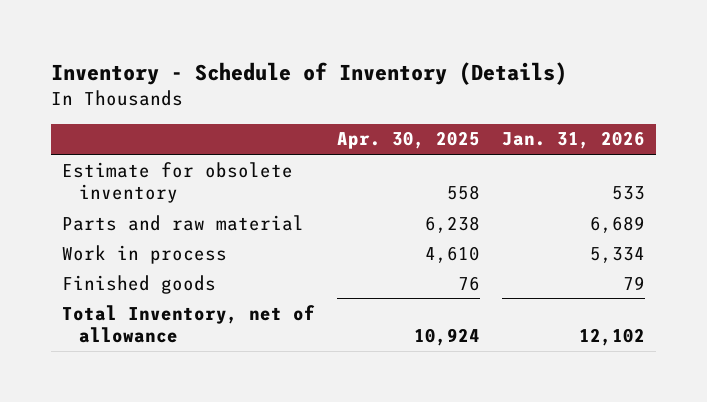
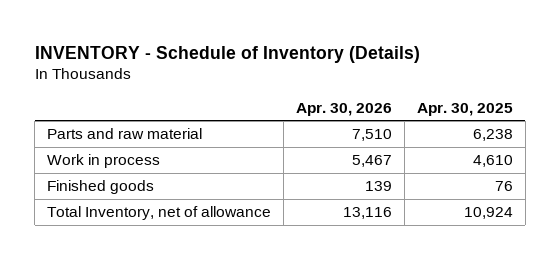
[51,62,568,86] Inventory - Schedule of Inventory (Details) -> [34,45,420,63] INVENTORY - Schedule of Inventory (Details)
[501,131,645,150] Jan. 31, 2026 -> none
none -> [295,102,392,116] Apr. 30, 2026
[62,161,294,204] Estimate for obsolete inventory -> none

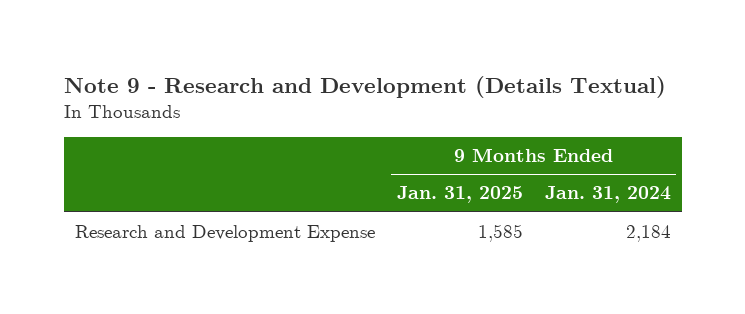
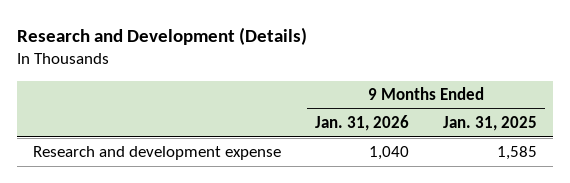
[63,75,666,98] Note 9 - Research and Development (Details Textual) -> [16,27,307,46] Research and Development (Details)
[544,186,671,204] Jan. 31, 2024 -> none
none -> [315,115,410,132] Jan. 31, 2026
[74,225,375,243] Research and Development Expense -> [33,146,282,161] Research and development expense

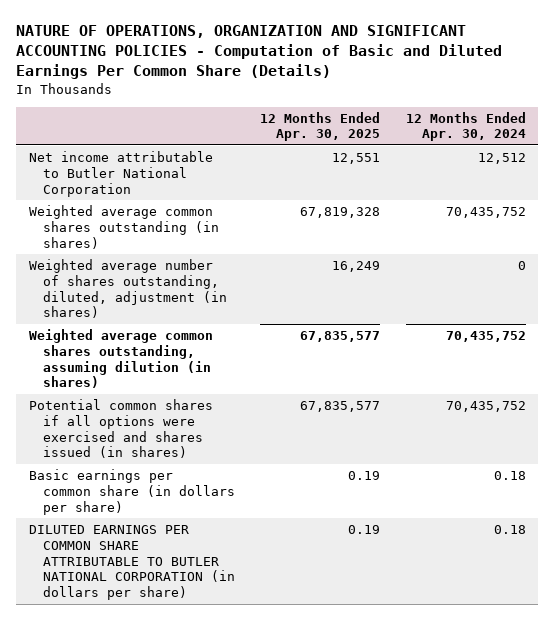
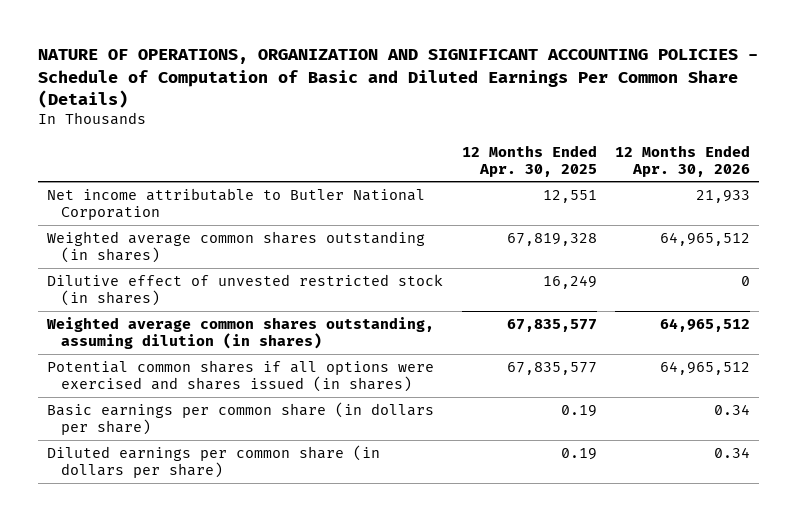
[16,25,503,80] NATURE OF OPERATIONS, ORGANIZATION AND SIGNIFICANT ACCOUNTING POLICIES - Computation of Basic and Diluted Earnings Per Common Share (Details) -> [38,49,759,109] NATURE OF OPERATIONS, ORGANIZATION AND SIGNIFICANT ACCOUNTING POLICIES - Schedule of Computation of Basic and Diluted Earnings Per Common Share (Details)
[405,111,526,142] 12 Months Ended Apr. 30, 2024 -> none
none -> [614,144,750,177] 12 Months Ended Apr. 30, 2026
[28,258,228,319] Weighted average number of shares outstanding, diluted, adjustment (in shares) -> [47,273,444,307] Dilutive effect of unvested restricted stock (in shares)
[28,524,236,601] DILUTED EARNINGS PER COMMON SHARE ATTRIBUTABLE TO BUTLER NATIONAL CORPORATION (in dollars per share) -> [47,444,381,479] Diluted earnings per common share (in dollars per share)

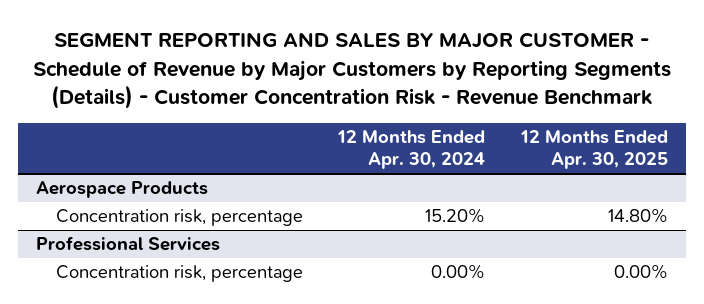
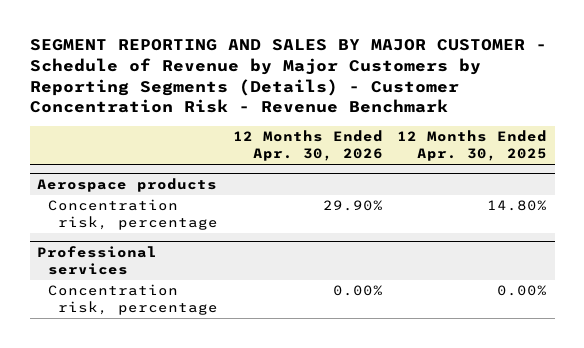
[337,130,486,170] 12 Months Ended Apr. 30, 2024 -> none
none -> [232,130,383,162] 12 Months Ended Apr. 30, 2026
[36,181,209,199] Aerospace Products -> [36,177,217,192] Aerospace products
[36,236,221,252] Professional Services -> [36,245,157,276] Professional services

